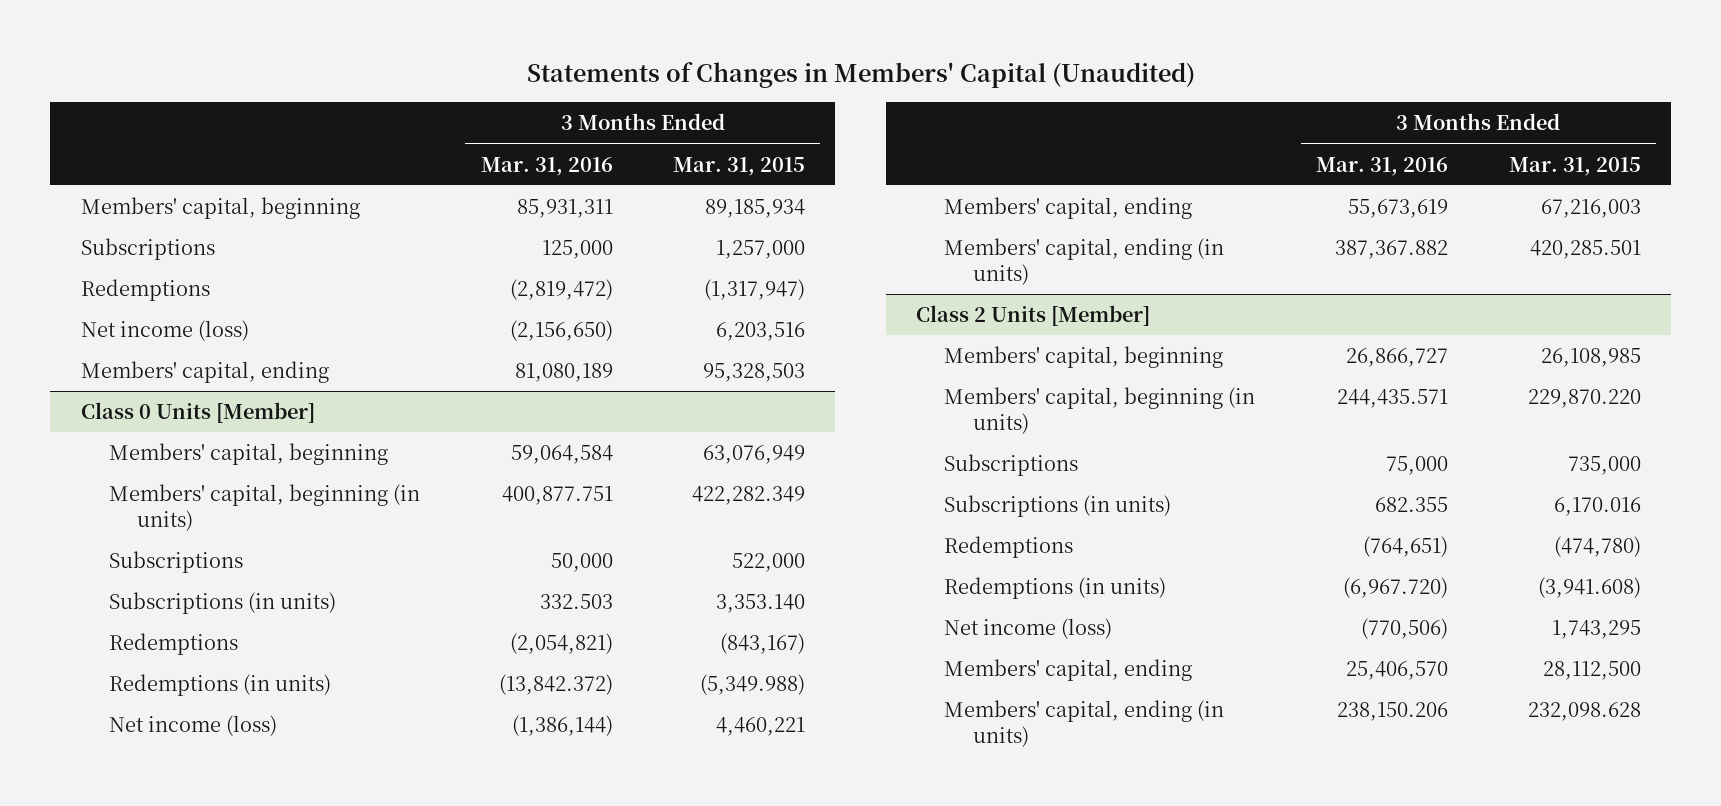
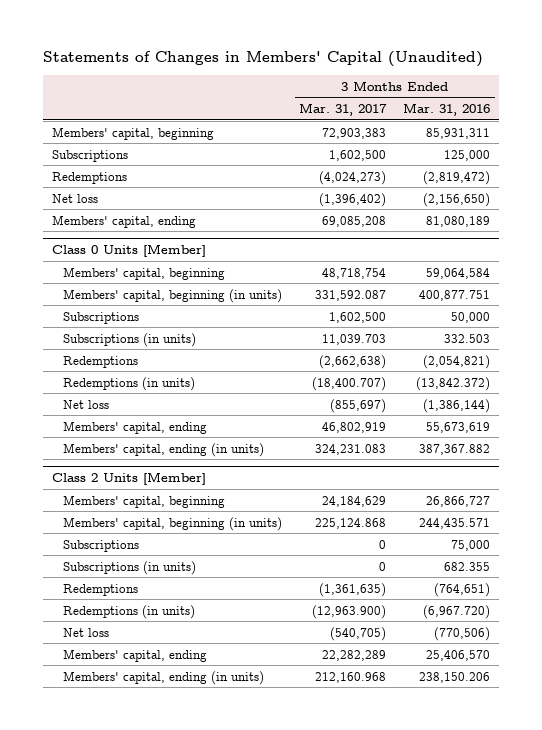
[673,156,806,176] Mar. 31, 2015 -> none
none -> [298,103,387,117] Mar. 31, 2017
[80,320,249,342] Net income (loss) -> [51,193,98,203] Net loss
[108,715,277,737] Net income (loss) -> [62,399,109,409] Net loss
[944,618,1113,640] Net income (loss) -> [62,627,109,637] Net loss

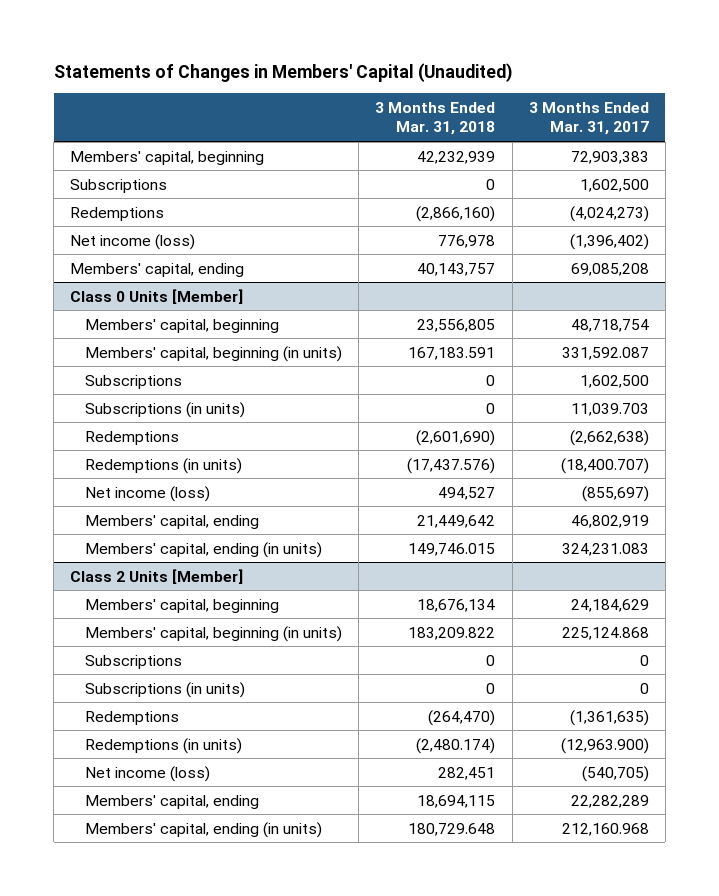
[403,103,491,117] Mar. 31, 2016 -> none
none -> [375,101,496,136] 3 Months Ended Mar. 31, 2018
[51,193,98,203] Net loss -> [70,233,196,250] Net income (loss)
[62,399,109,409] Net loss -> [85,485,211,502] Net income (loss)
[62,627,109,637] Net loss -> [85,765,211,782] Net income (loss)

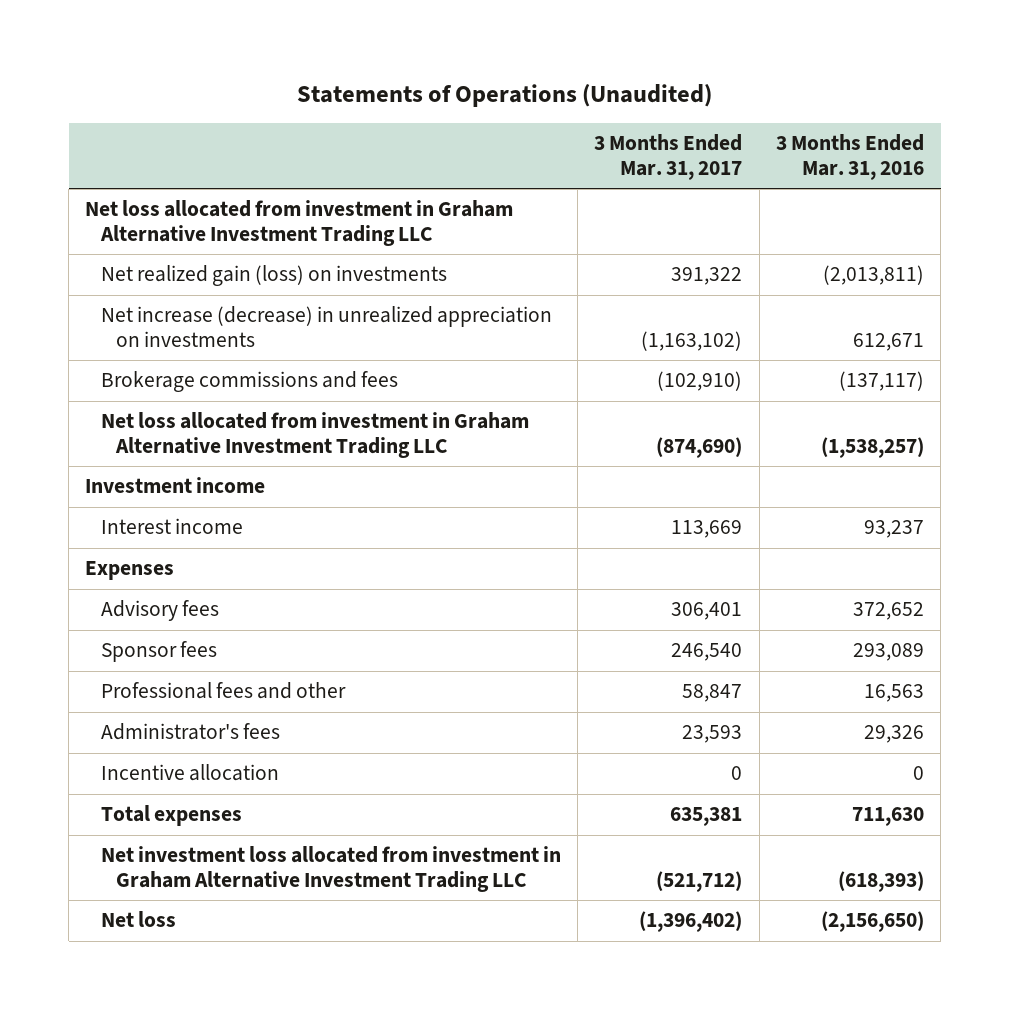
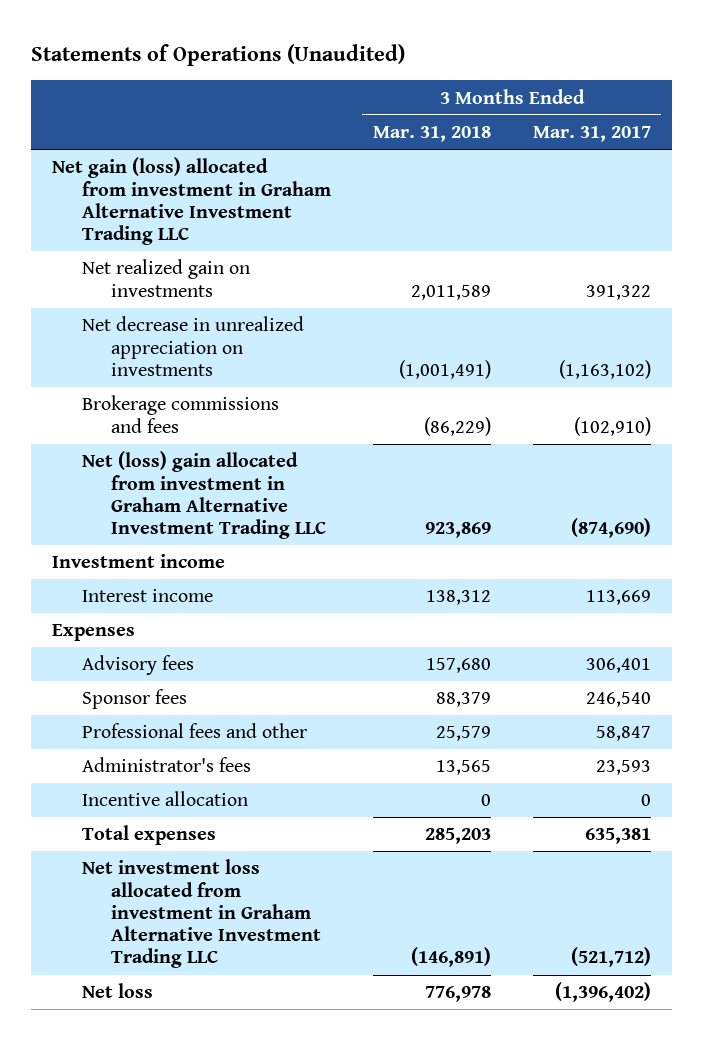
[776,134,925,180] 3 Months Ended Mar. 31, 2016 -> none
none -> [372,126,491,143] Mar. 31, 2018
[85,200,514,247] Net loss allocated from investment in Graham Alternative Investment Trading LLC -> [52,157,331,246] Net gain (loss) allocated from investment in Graham Alternative Investment Trading LLC
[100,265,447,287] Net realized gain (loss) on investments -> [81,259,250,297] Net realized gain on investments
[100,306,552,348] Net increase (decrease) in unrealized appreciation on investments -> [81,316,304,376] Net decrease in unrealized appreciation on investments
[100,412,529,459] Net loss allocated from investment in Graham Alternative Investment Trading LLC -> [81,451,326,540] Net (loss) gain allocated from investment in Graham Alternative Investment Trading LLC

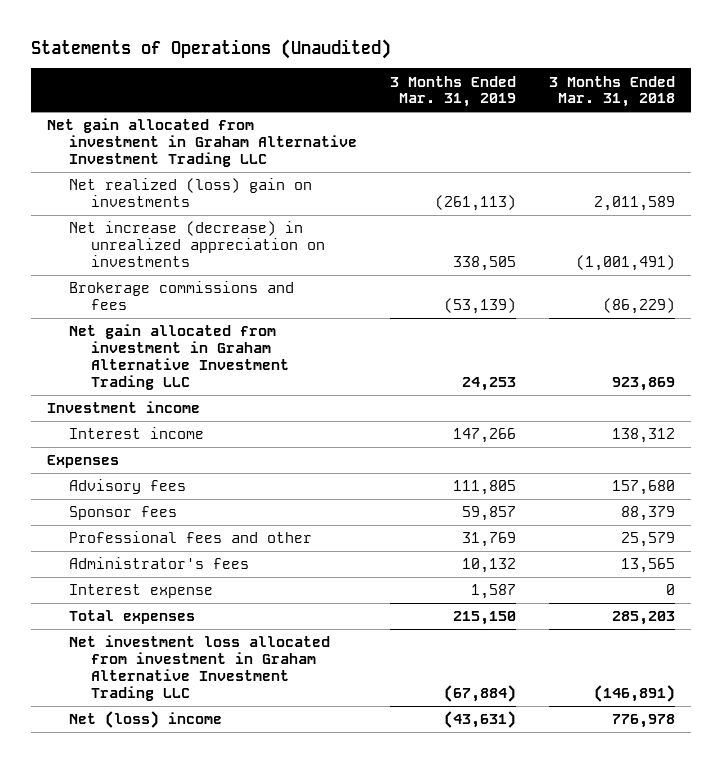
[532,126,651,143] Mar. 31, 2017 -> none
none -> [390,75,517,108] 3 Months Ended Mar. 31, 2019
[52,157,331,246] Net gain (loss) allocated from investment in Graham Alternative Investment Trading LLC -> [47,118,358,168] Net gain allocated from investment in Graham Alternative Investment Trading LLC
[81,259,250,297] Net realized gain on investments -> [69,178,313,208] Net realized (loss) gain on investments
[81,316,304,376] Net decrease in unrealized appreciation on investments -> [69,221,326,268] Net increase (decrease) in unrealized appreciation on investments
[81,451,326,540] Net (loss) gain allocated from investment in Graham Alternative Investment Trading LLC -> [69,324,290,391] Net gain allocated from investment in Graham Alternative Investment Trading LLC
[81,791,248,807] Incentive allocation -> none
none -> [69,584,214,599] Interest expense
[81,983,153,999] Net loss -> [69,711,223,729] Net (loss) income

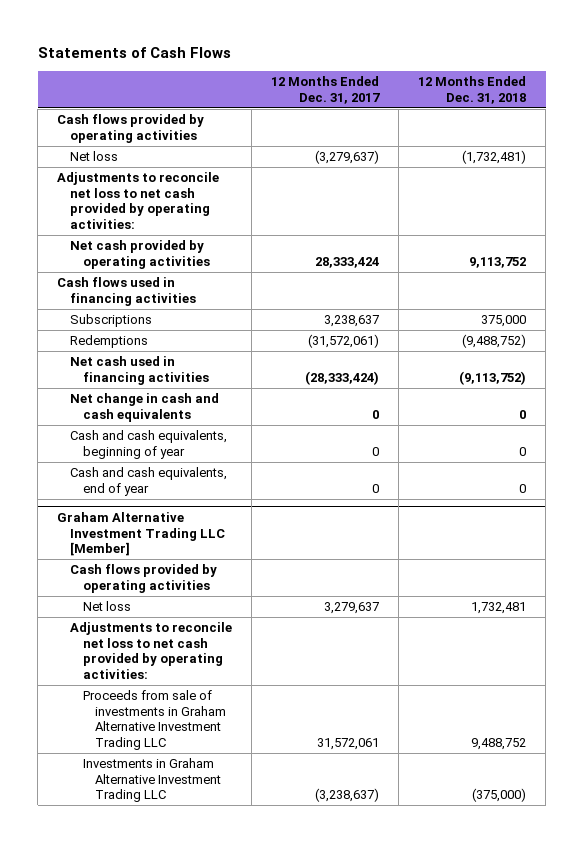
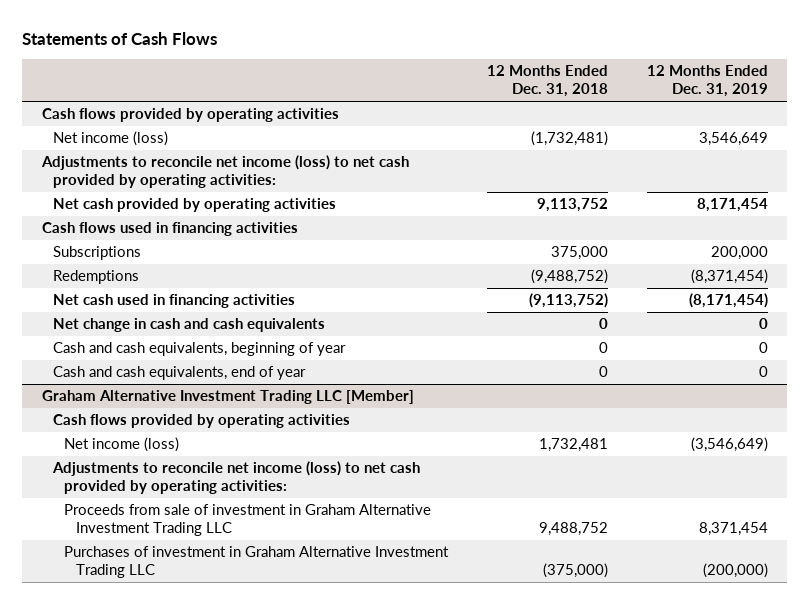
[270,76,380,104] 12 Months Ended Dec. 31, 2017 -> none
none -> [646,65,768,98] 12 Months Ended Dec. 31, 2019
[69,151,118,162] Net loss -> [53,131,169,147] Net income (loss)
[57,172,220,229] Adjustments to reconcile net loss to net cash provided by operating activities: -> [40,155,409,189] Adjustments to reconcile net income (loss) to net cash provided by operating activities:
[82,601,131,612] Net loss -> [64,437,180,453] Net income (loss)
[69,622,232,679] Adjustments to reconcile net loss to net cash provided by operating activities: -> [52,461,421,495] Adjustments to reconcile net income (loss) to net cash provided by operating activities:
[82,690,227,750] Proceeds from sale of investments in Graham Alternative Investment Trading LLC -> [64,504,432,537] Proceeds from sale of investment in Graham Alternative Investment Trading LLC
[82,758,222,803] Investments in Graham Alternative Investment Trading LLC -> [64,546,450,579] Purchases of investment in Graham Alternative Investment Trading LLC

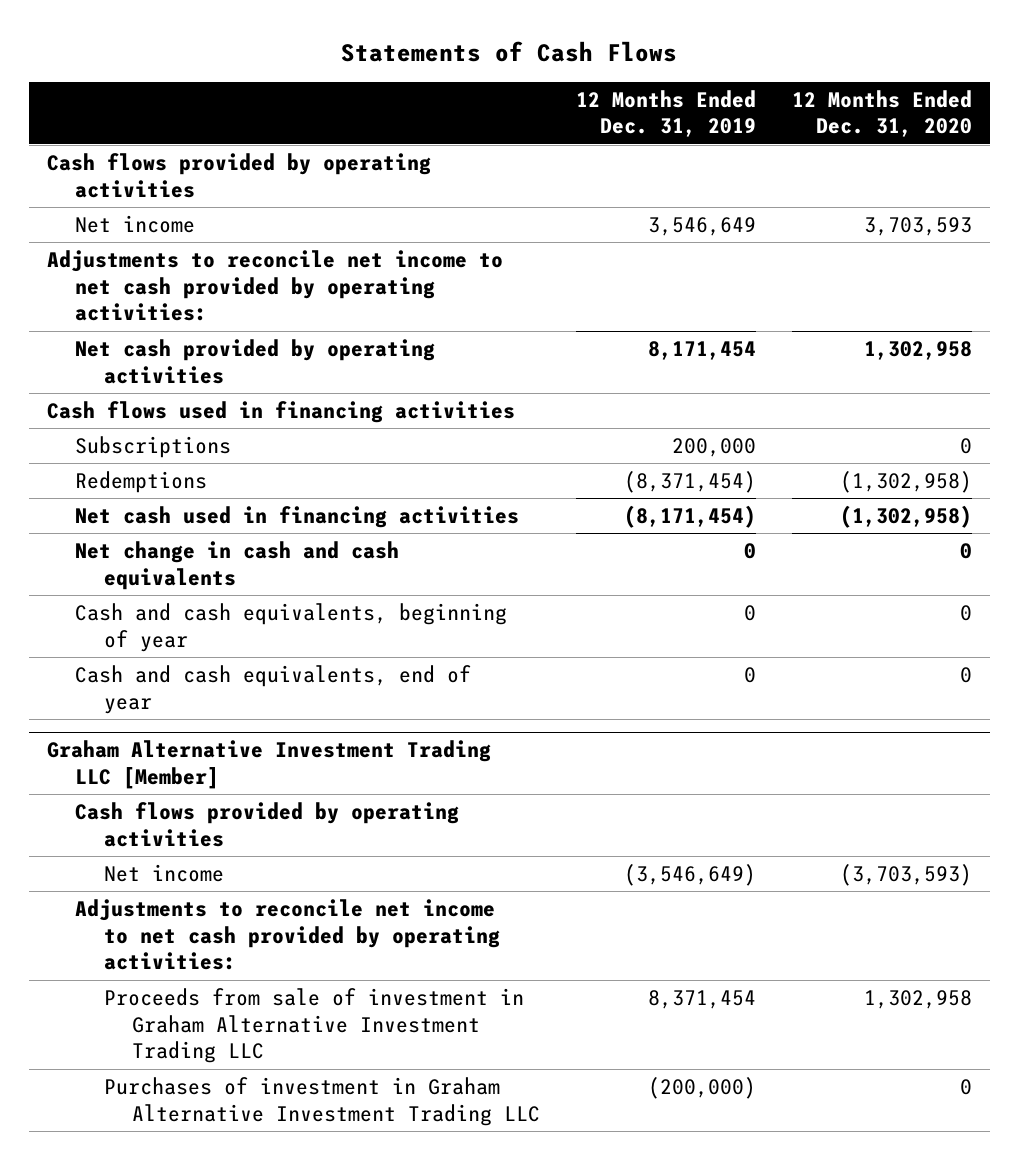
[487,65,609,98] 12 Months Ended Dec. 31, 2018 -> none
none -> [792,89,973,138] 12 Months Ended Dec. 31, 2020
[53,131,169,147] Net income (loss) -> [75,214,196,233] Net income
[40,155,409,189] Adjustments to reconcile net income (loss) to net cash provided by operating activities: -> [46,249,503,322] Adjustments to reconcile net income to net cash provided by operating activities:
[64,437,180,453] Net income (loss) -> [103,863,224,882] Net income
[52,461,421,495] Adjustments to reconcile net income (loss) to net cash provided by operating activities: -> [75,898,500,971] Adjustments to reconcile net income to net cash provided by operating activities:

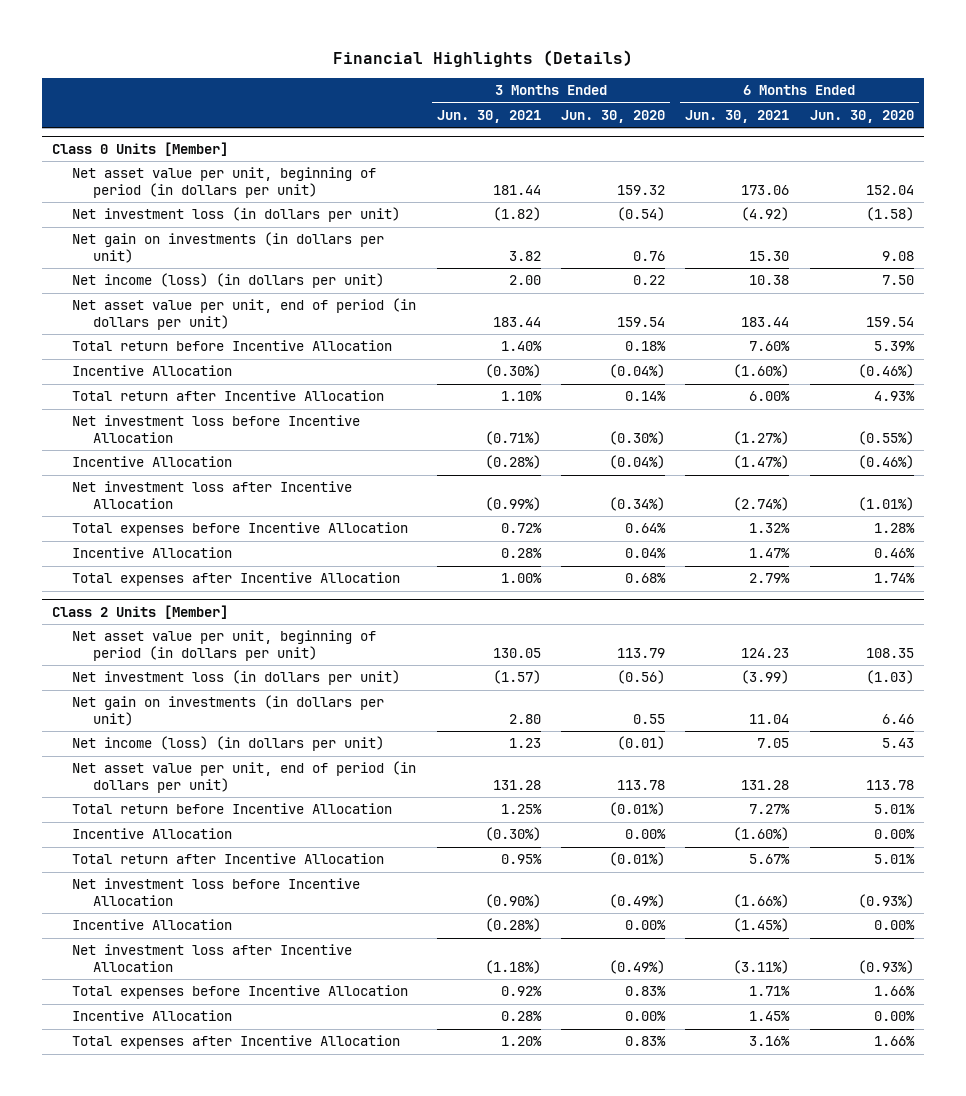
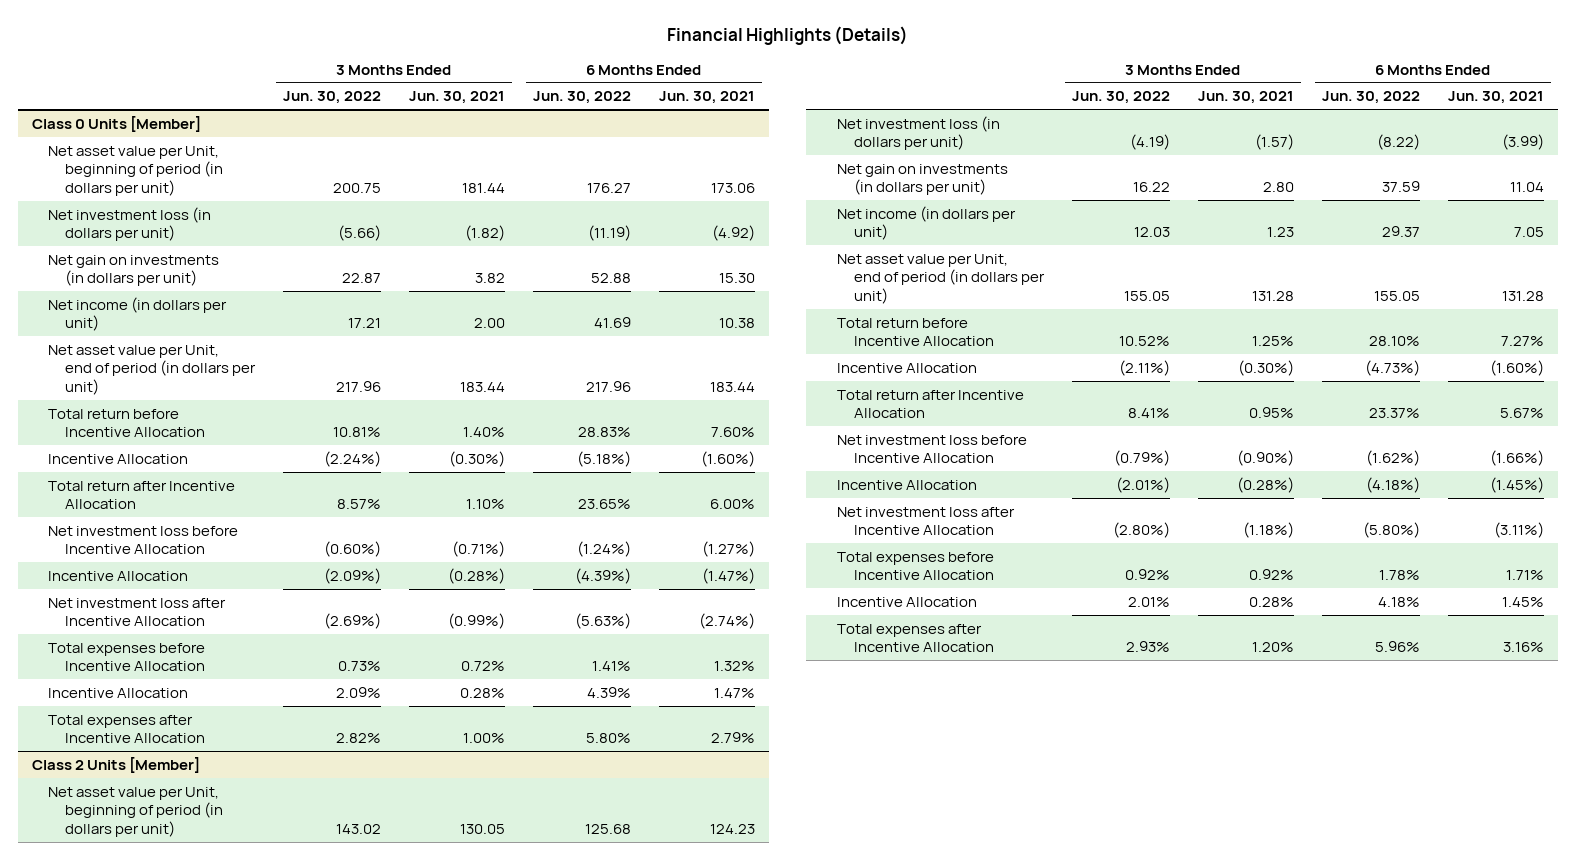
[561,109,666,123] Jun. 30, 2020 -> none
[809,109,914,123] Jun. 30, 2020 -> none
none -> [282,91,381,105] Jun. 30, 2022
none -> [532,91,631,105] Jun. 30, 2022
[72,167,377,198] Net asset value per unit, beginning of period (in dollars per unit) -> [48,145,223,196] Net asset value per Unit, beginning of period (in dollars per unit)
[72,273,385,289] Net income (loss) (in dollars per unit) -> [48,296,228,332] Net income (in dollars per unit)
[72,298,417,330] Net asset value per unit, end of period (in dollars per unit) -> [48,344,256,395] Net asset value per Unit, end of period (in dollars per unit)
[72,630,377,661] Net asset value per unit, beginning of period (in dollars per unit) -> [48,786,223,837] Net asset value per Unit, beginning of period (in dollars per unit)
[72,736,385,752] Net income (loss) (in dollars per unit) -> [837,205,1017,241] Net income (in dollars per unit)
[72,761,417,793] Net asset value per unit, end of period (in dollars per unit) -> [837,253,1045,304] Net asset value per Unit, end of period (in dollars per unit)

